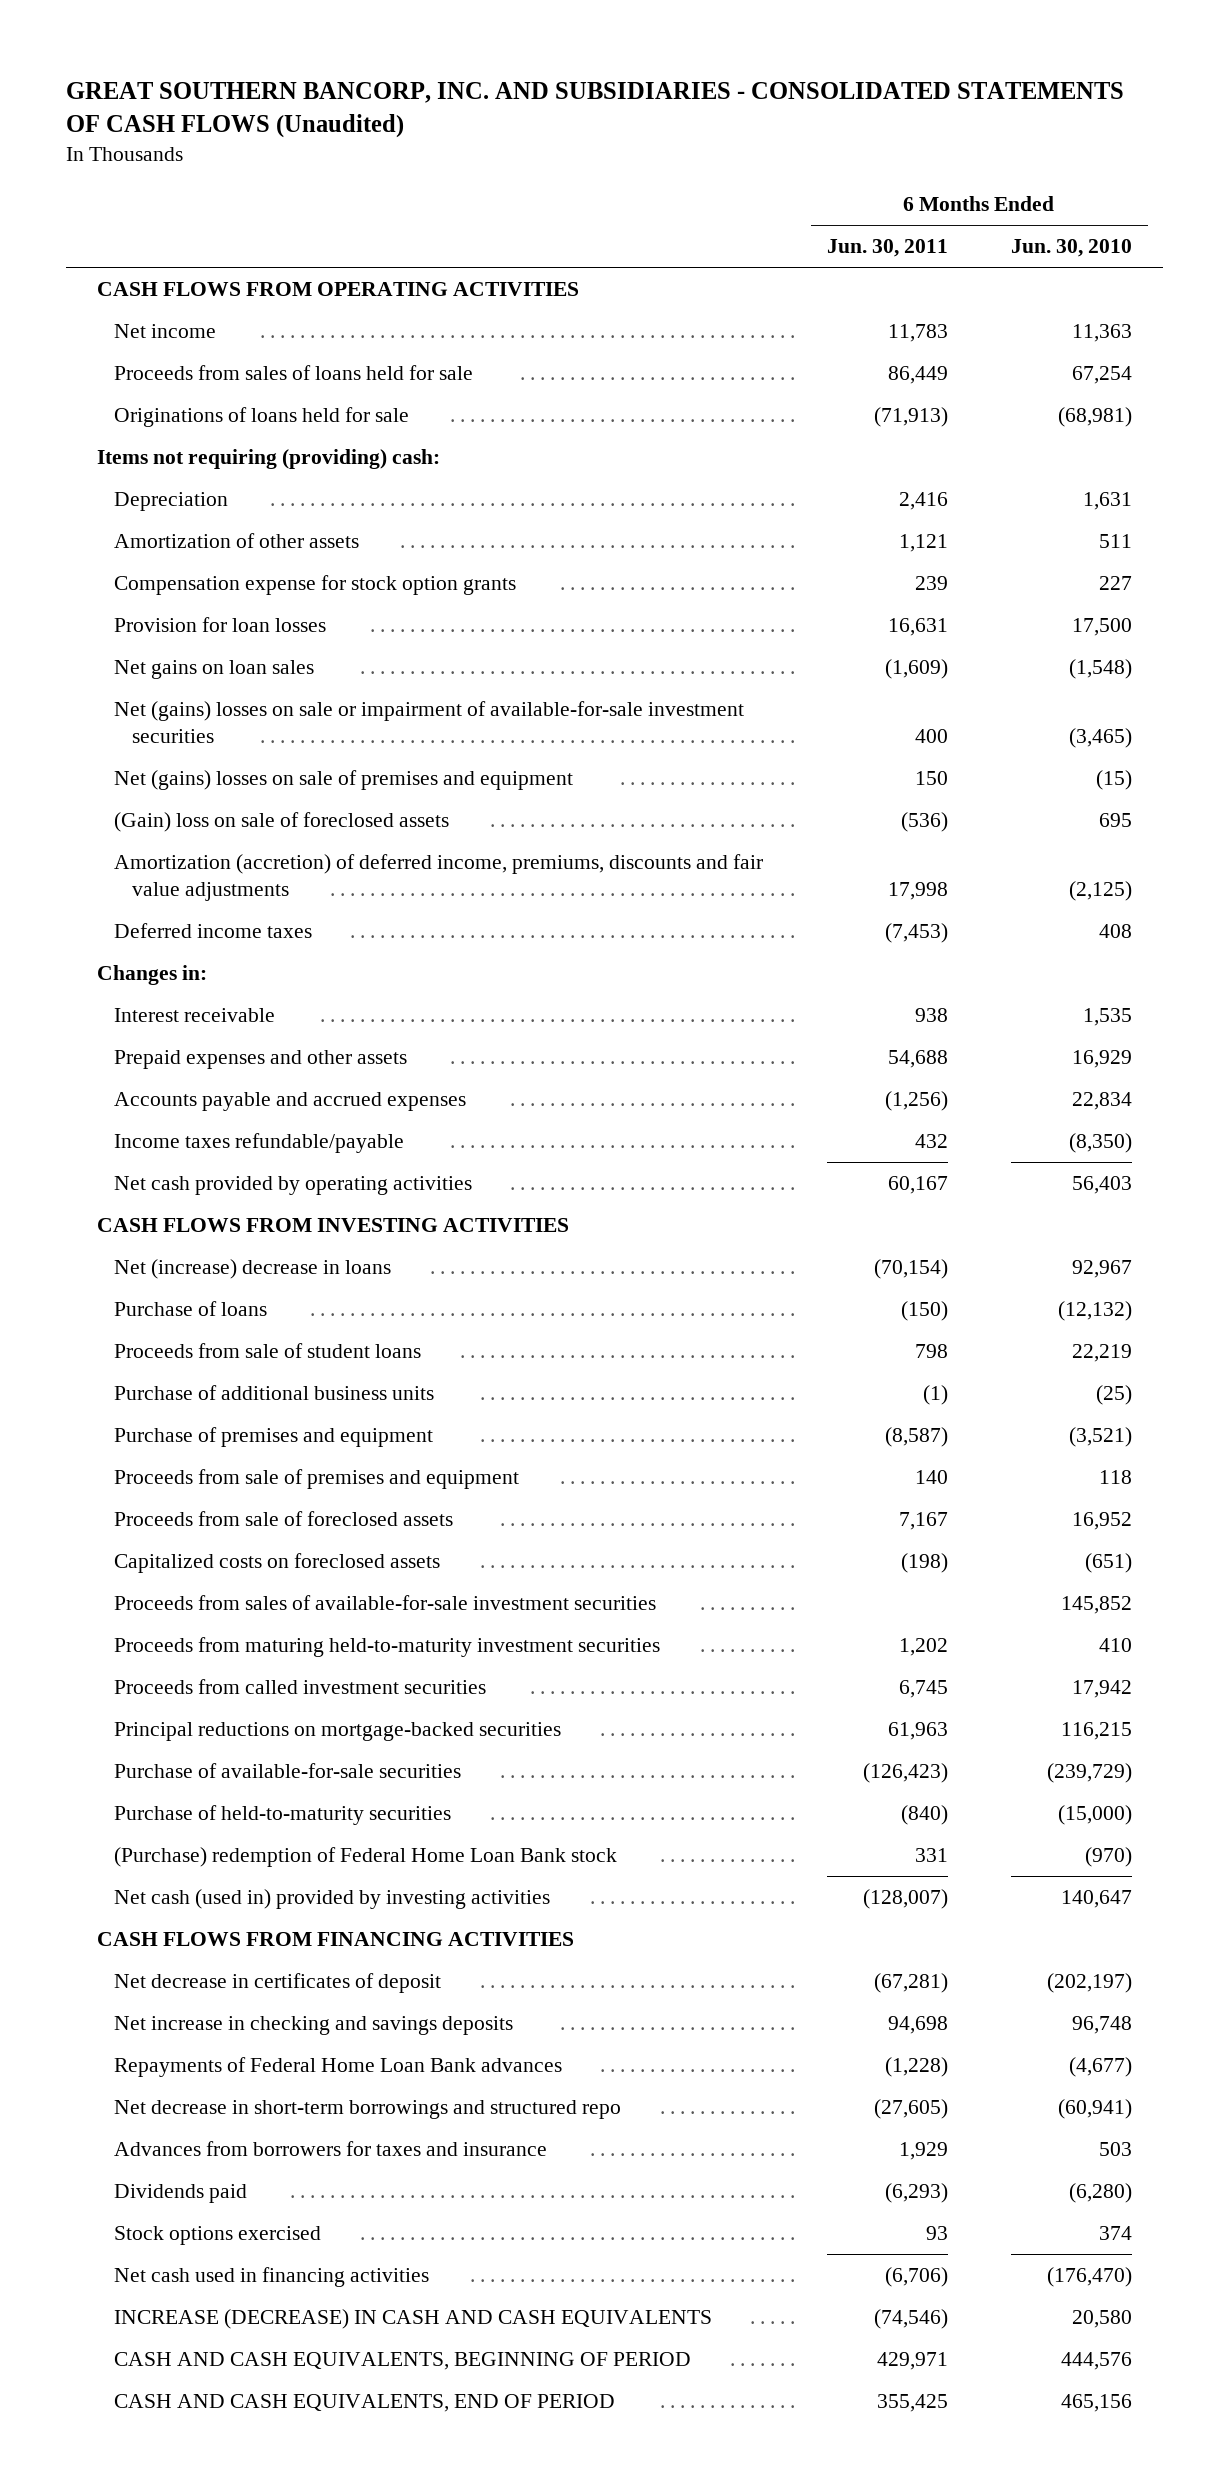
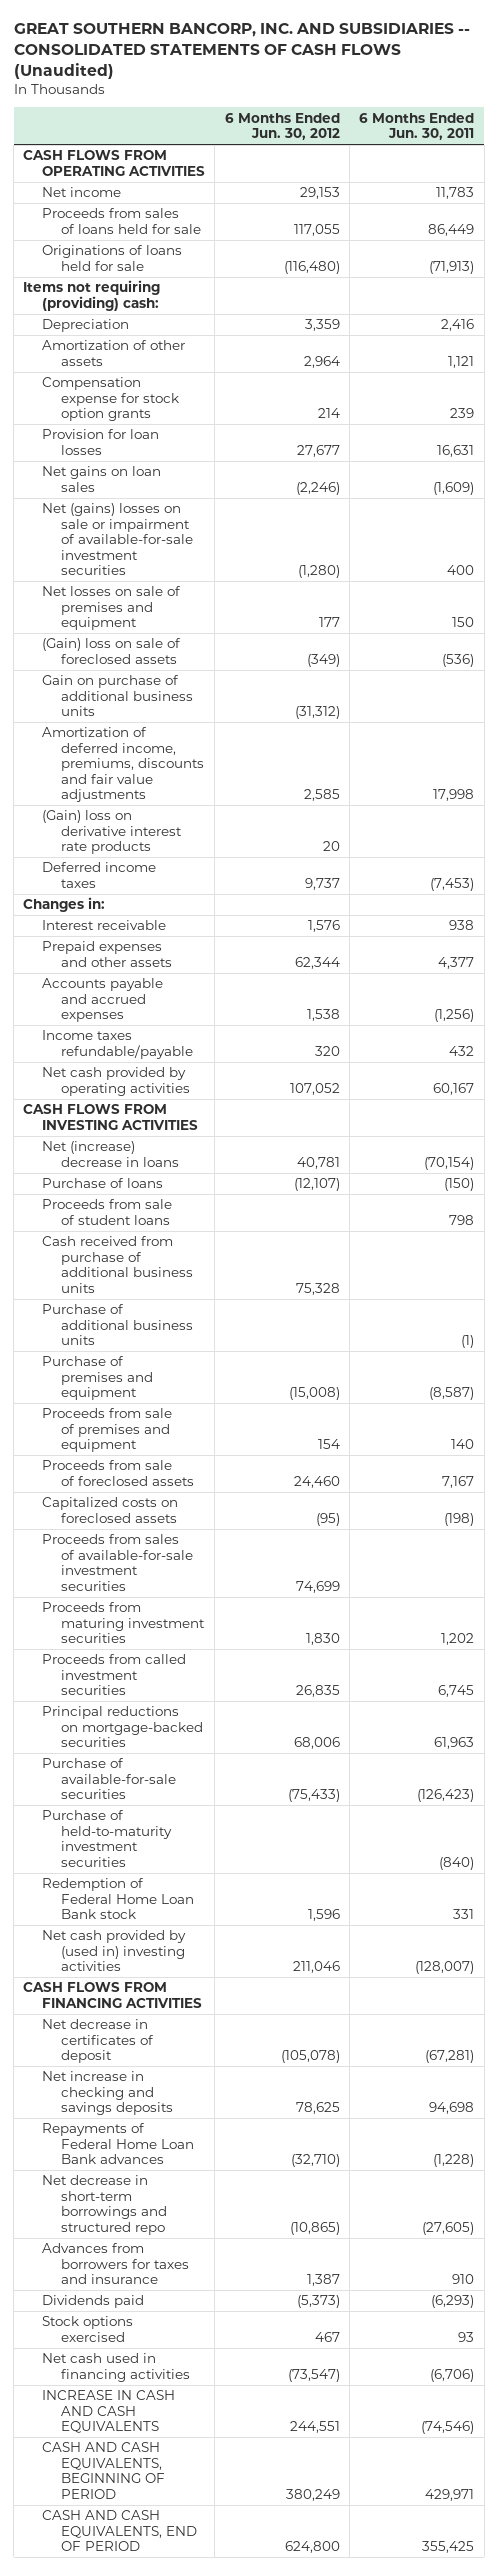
[65,81,1124,139] GREAT SOUTHERN BANCORP, INC. AND SUBSIDIARIES - CONSOLIDATED STATEMENTS OF CASH FLOWS (Unaudited) -> [13,23,470,79] GREAT SOUTHERN BANCORP, INC. AND SUBSIDIARIES -- CONSOLIDATED STATEMENTS OF CASH FLOWS (Unaudited)
[1010,239,1132,258] Jun. 30, 2010 -> none
none -> [224,112,340,141] 6 Months Ended Jun. 30, 2012
[114,770,574,791] Net (gains) losses on sale of premises and equipment -> [42,586,182,631] Net losses on sale of premises and equipment
none -> [42,675,193,717] Gain on purchase of additional business units
[114,854,764,902] Amortization (accretion) of deferred income, premiums, discounts and fair value adjustments -> [42,727,204,803] Amortization of deferred income, premiums, discounts and fair value adjustments
none -> [42,810,182,855] (Gain) loss on derivative interest rate products
[887,1050,948,1069] 54,688 -> [438,956,475,969] 4,377
none -> [42,1236,193,1293] Cash received from purchase of additional business units
[114,1637,661,1658] Proceeds from maturing held-to-maturity investment securities -> [42,1602,205,1644] Proceeds from maturing investment securities
[114,1805,452,1826] Purchase of held-to-maturity securities -> [42,1810,172,1867] Purchase of held-to-maturity investment securities
[114,1847,618,1868] (Purchase) redemption of Federal Home Loan Bank stock -> [42,1878,194,1920] Redemption of Federal Home Loan Bank stock
[114,1889,551,1910] Net cash (used in) provided by investing activities -> [42,1930,187,1972] Net cash provided by (used in) investing activities
[898,2142,948,2161] 1,929 -> [452,2274,475,2285] 910
[114,2309,713,2330] INCREASE (DECREASE) IN CASH AND CASH EQUIVALENTS -> [42,2390,176,2434] INCREASE IN CASH AND CASH EQUIVALENTS

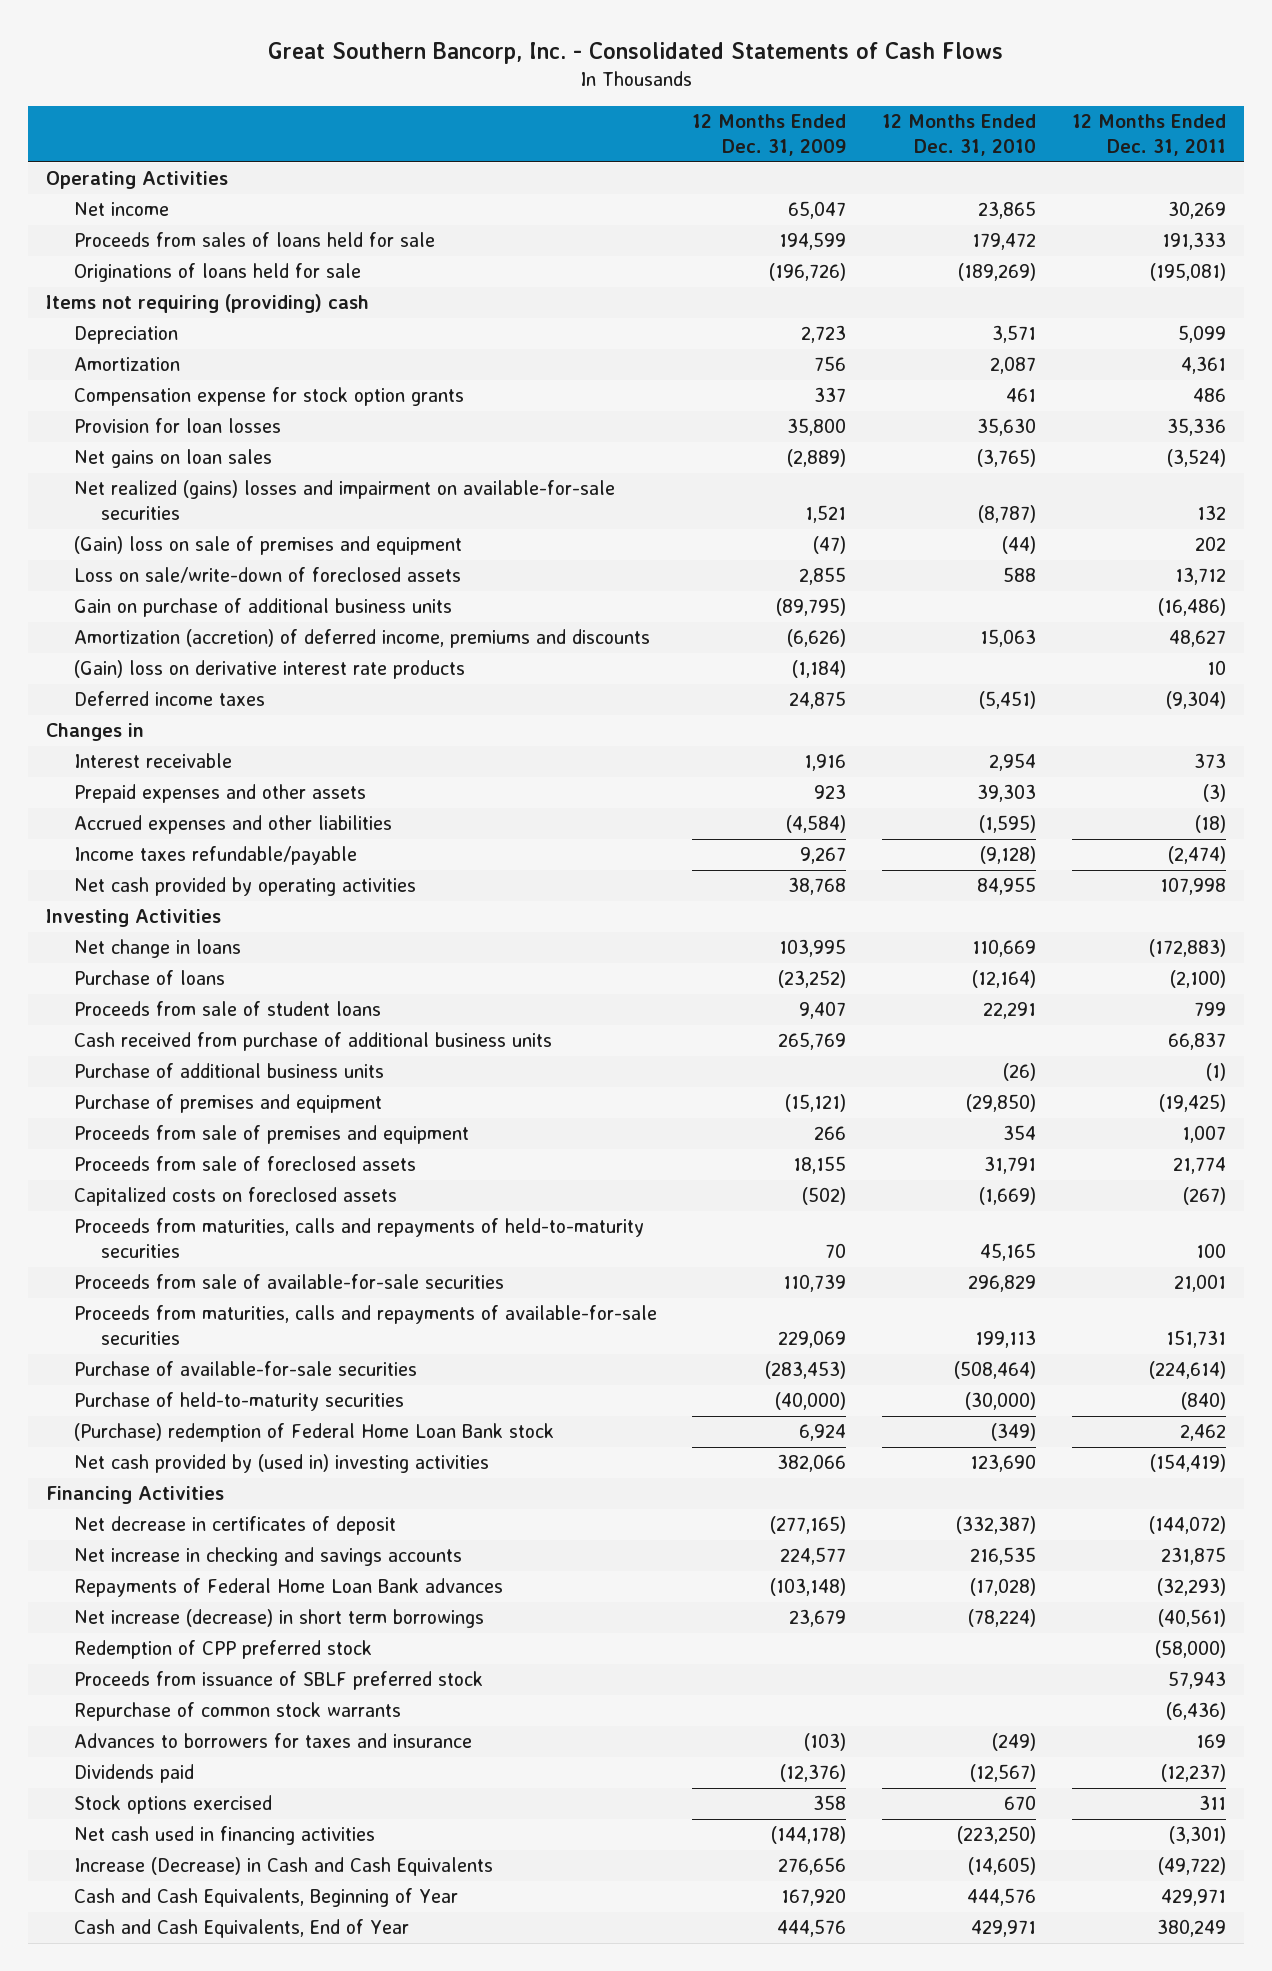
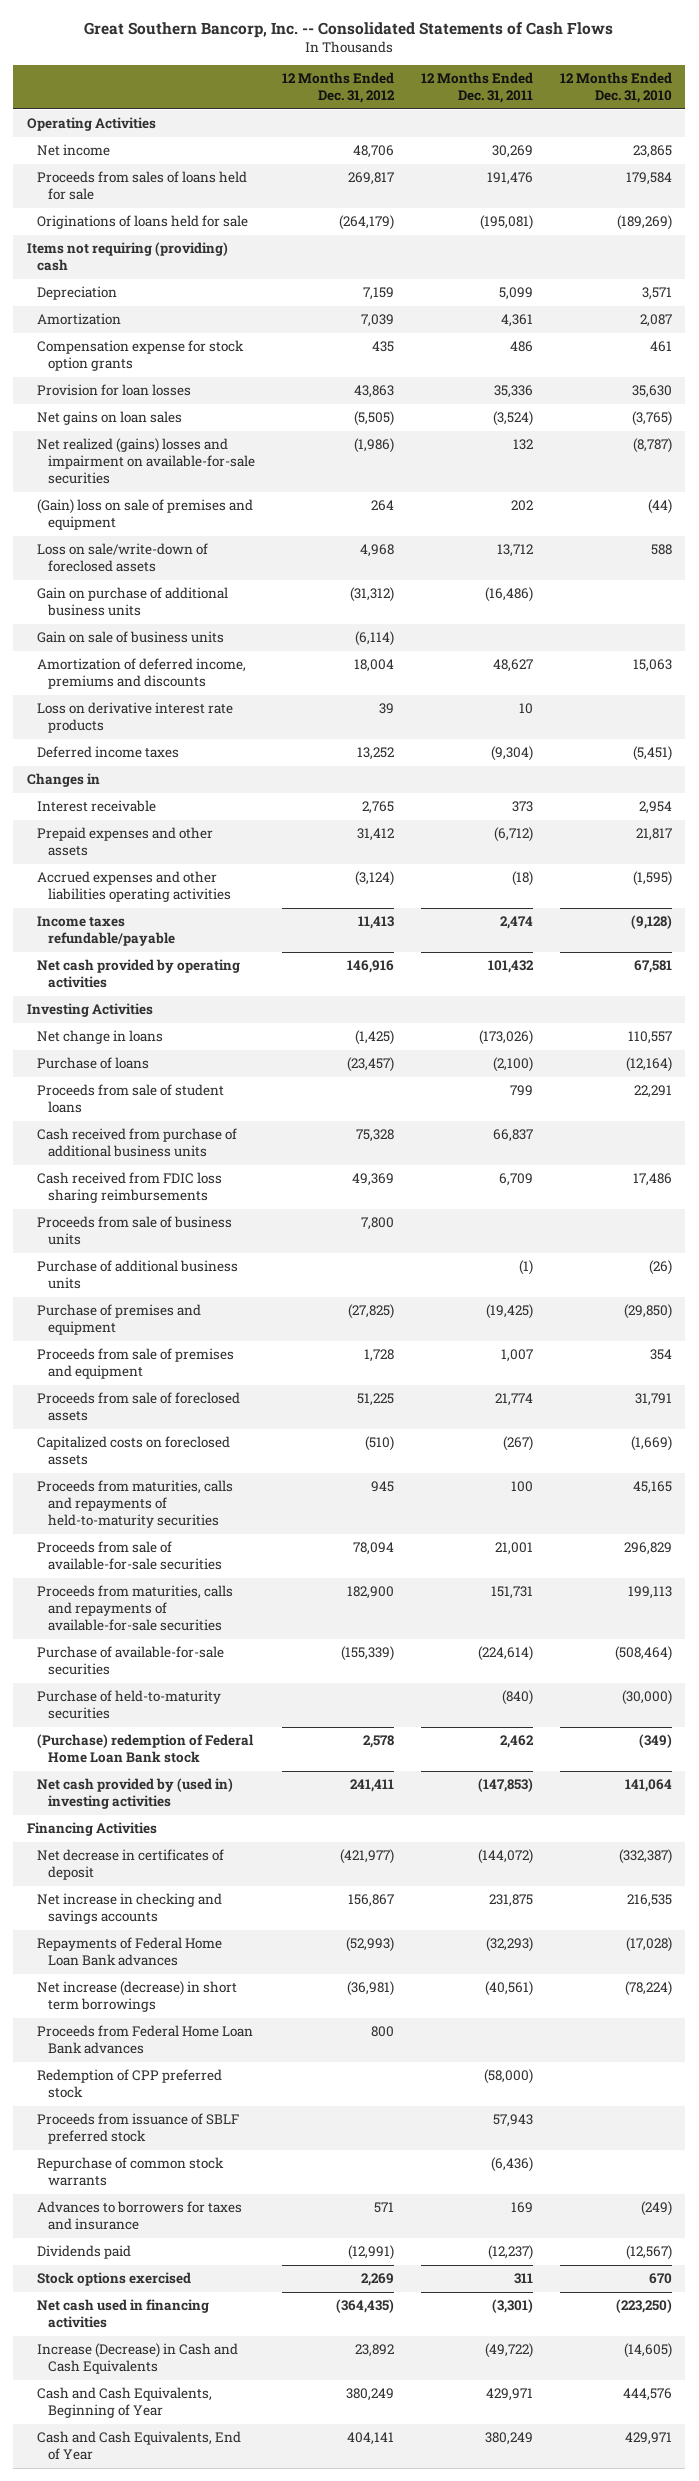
[268,42,1004,65] Great Southern Bancorp, Inc. - Consolidated Statements of Cash Flows -> [84,21,614,38] Great Southern Bancorp, Inc. -- Consolidated Statements of Cash Flows
[692,114,847,157] 12 Months Ended Dec. 31, 2009 -> none
none -> [281,72,395,104] 12 Months Ended Dec. 31, 2012
[972,233,1037,251] 179,472 -> [625,172,672,186] 179,584
[1162,232,1227,251] 191,333 -> [486,172,533,186] 191,476
none -> [37,631,225,644] Gain on sale of business units
[73,629,650,649] Amortization (accretion) of deferred income, premiums and discounts -> [37,658,247,690] Amortization of deferred income, premiums and discounts
[73,660,465,680] (Gain) loss on derivative interest rate products -> [37,702,234,734] Loss on derivative interest rate products
[977,784,1037,803] 39,303 -> [635,828,672,842] 21,817
[1203,784,1227,803] (3) -> [493,827,533,843] (6,712)
[73,815,392,835] Accrued expenses and other liabilities -> [37,871,231,903] Accrued expenses and other liabilities operating activities
[1168,846,1227,865] (2,474) -> [499,916,533,930] 2,474
[977,877,1037,896] 84,955 -> [633,960,672,974] 67,581
[1160,877,1227,896] 107,998 -> [487,960,534,974] 101,432
[972,939,1037,958] 110,669 -> [627,1031,672,1045] 110,557
[1149,939,1227,958] (172,883) -> [478,1030,533,1046] (173,026)
none -> [37,1172,223,1204] Cash received from FDIC loss sharing reimbursements
none -> [37,1216,233,1246] Proceeds from sale of business units
[970,1454,1037,1473] 123,690 -> [624,1779,672,1793] 141,064
[1150,1454,1227,1473] (154,419) -> [477,1778,533,1793] (147,853)
none -> [37,2025,254,2055] Proceeds from Federal Home Loan Bank advances

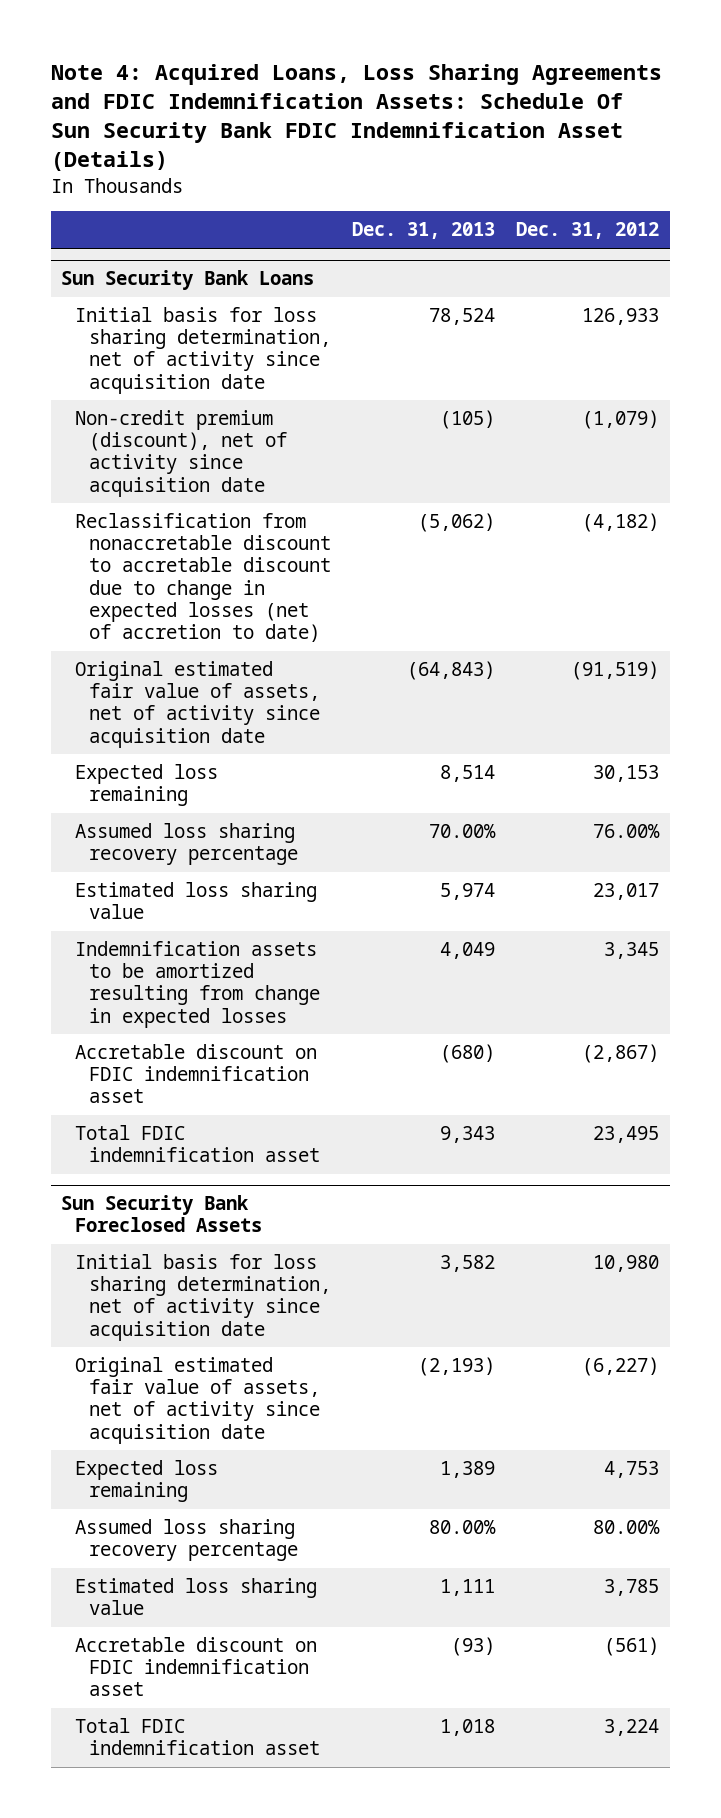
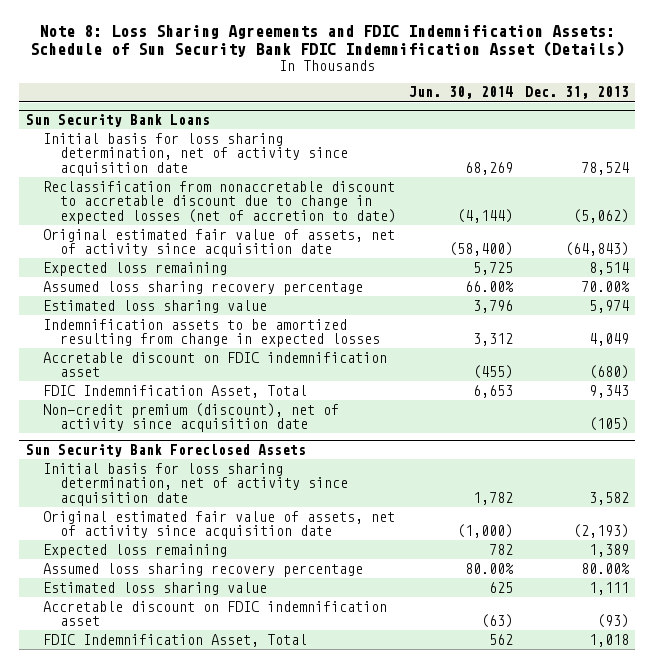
[50,63,662,172] Note 4: Acquired Loans, Loss Sharing Agreements and FDIC Indemnification Assets: Schedule Of Sun Security Bank FDIC Indemnification Asset (Details) -> [30,25,625,58] Note 8: Loss Sharing Agreements and FDIC Indemnification Assets: Schedule of Sun Security Bank FDIC Indemnification Asset (Details)
[516,222,660,240] Dec. 31, 2012 -> none
none -> [408,86,513,100] Jun. 30, 2014
[75,1125,321,1163] Total FDIC indemnification asset -> [43,384,308,398] FDIC Indemnification Asset, Total
[75,410,288,497] Non-credit premium (discount), net of activity since acquisition date -> [43,402,340,433] Non-credit premium (discount), net of activity since acquisition date
[75,1718,321,1756] Total FDIC indemnification asset -> [43,633,308,647] FDIC Indemnification Asset, Total

